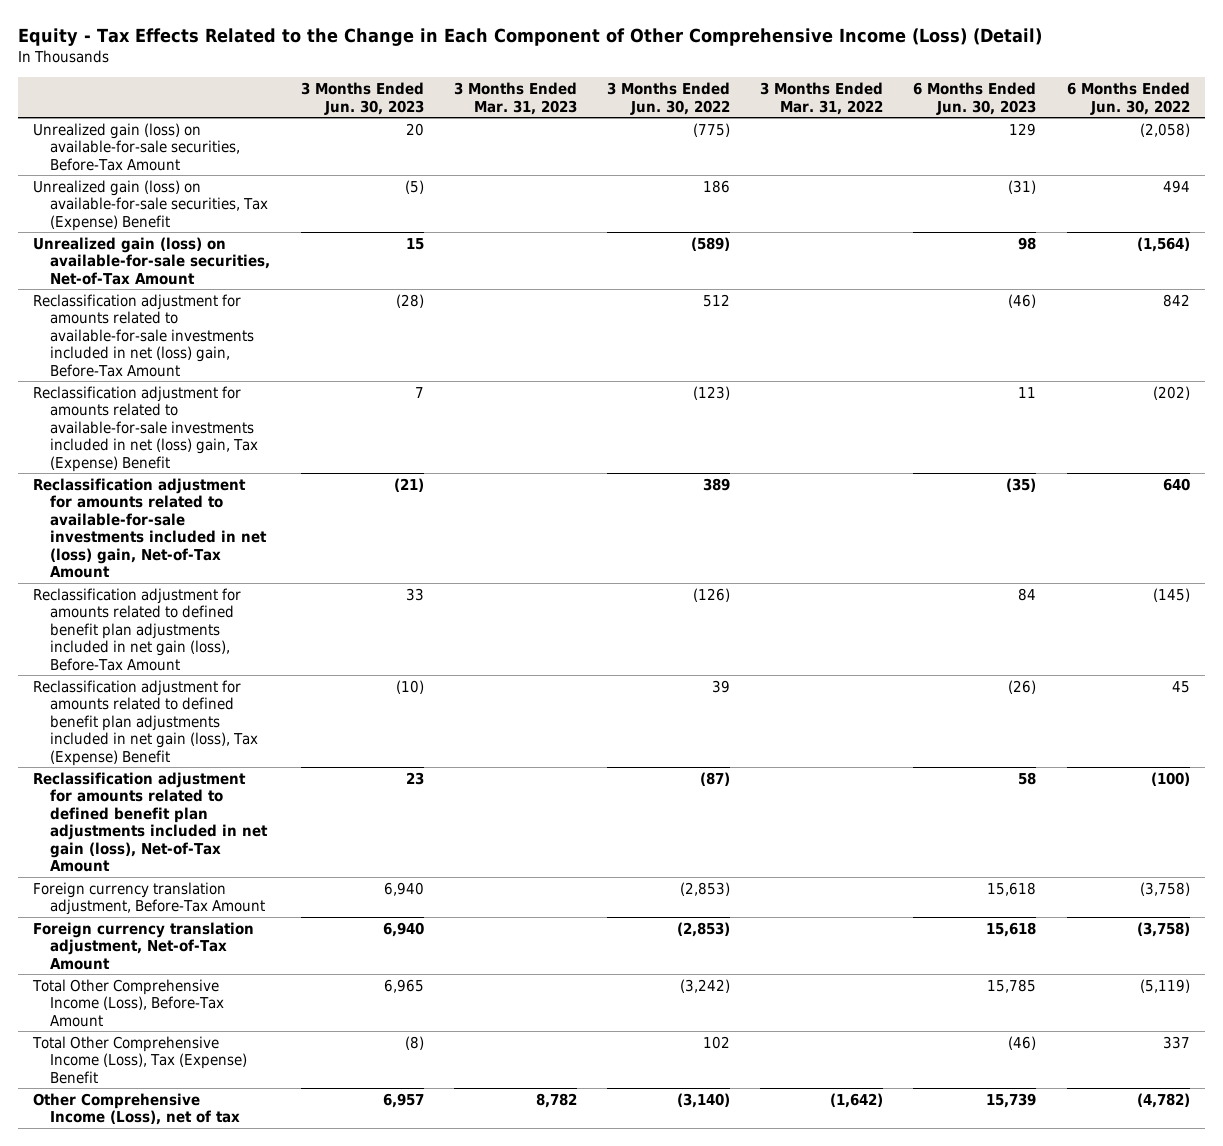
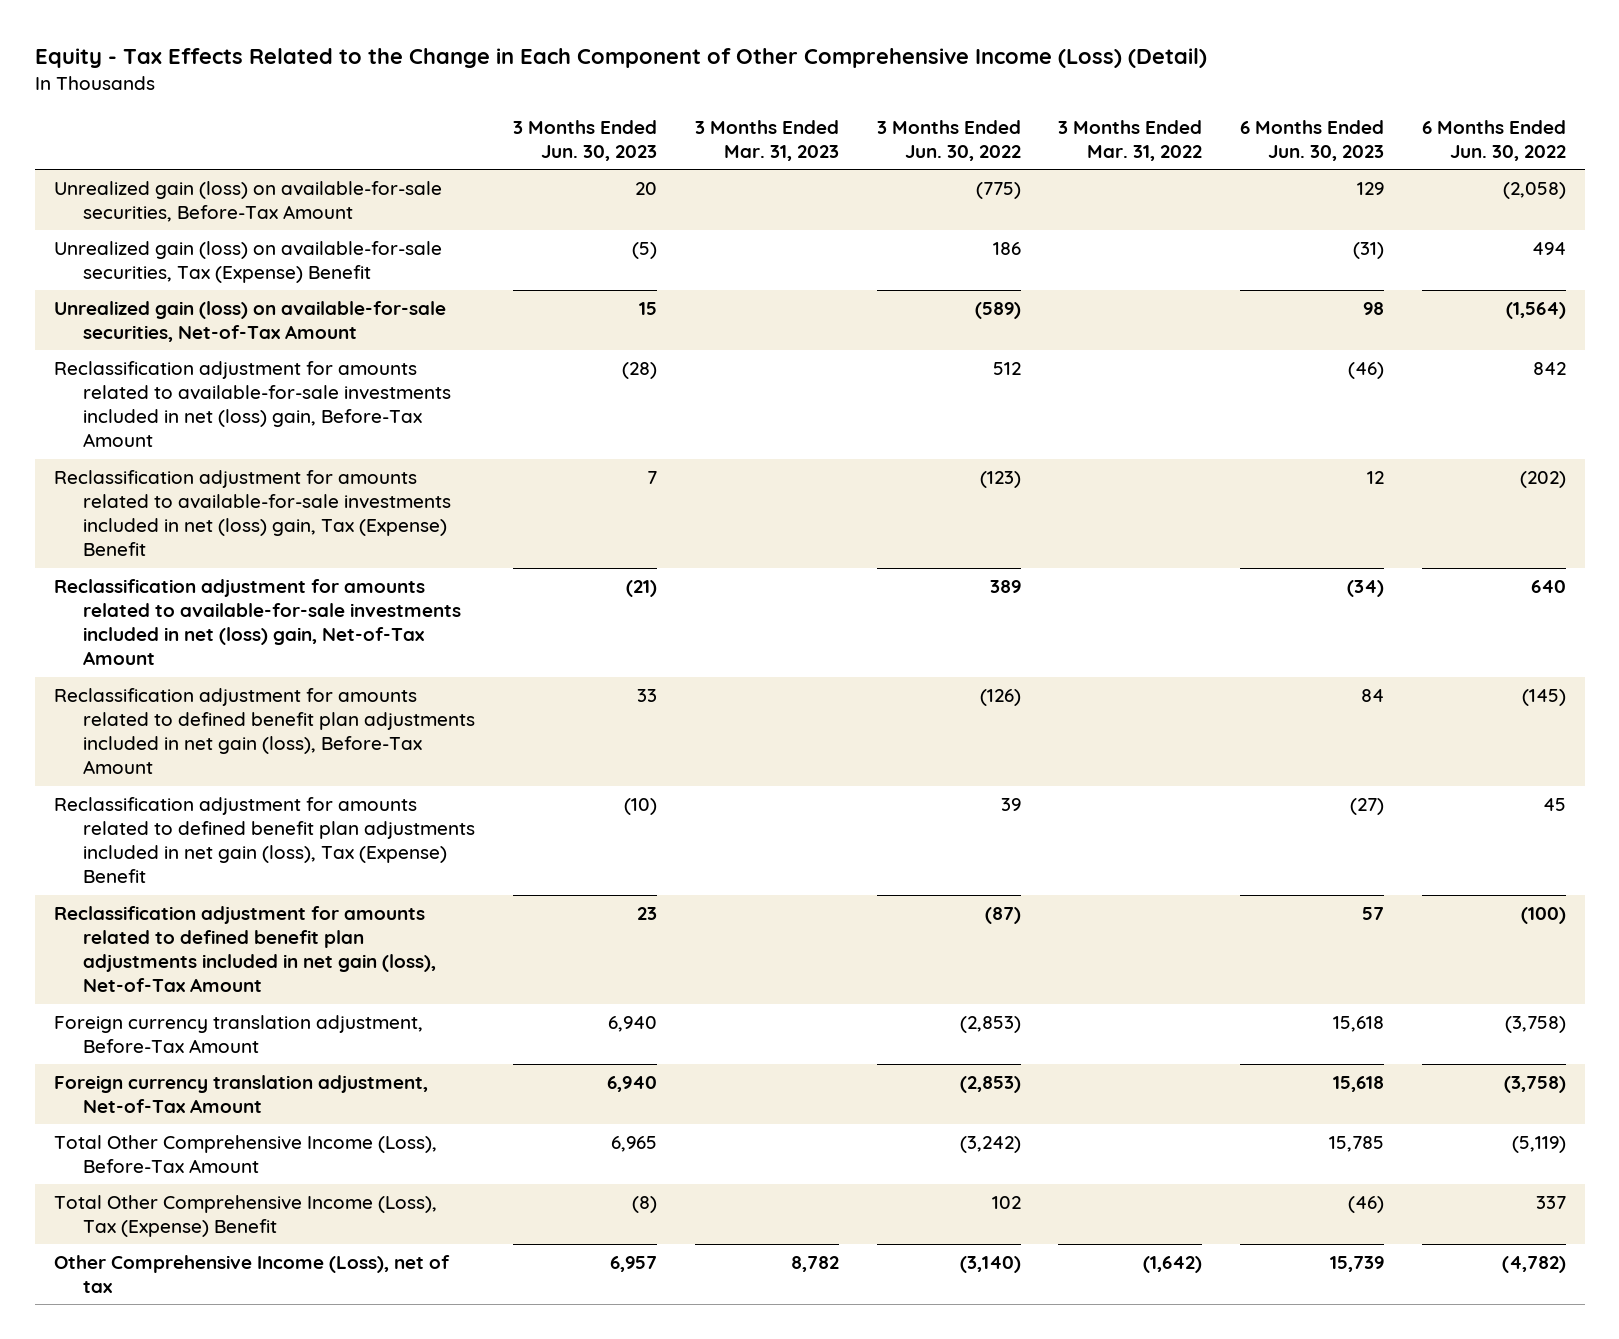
[1018,386,1037,398] 11 -> [1367,470,1385,484] 12
[1006,477,1037,492] (35) -> [1347,579,1385,597] (34)
[1008,679,1037,694] (26) -> [1350,797,1385,815] (27)
[1018,771,1037,785] 58 -> [1362,906,1385,920] 57

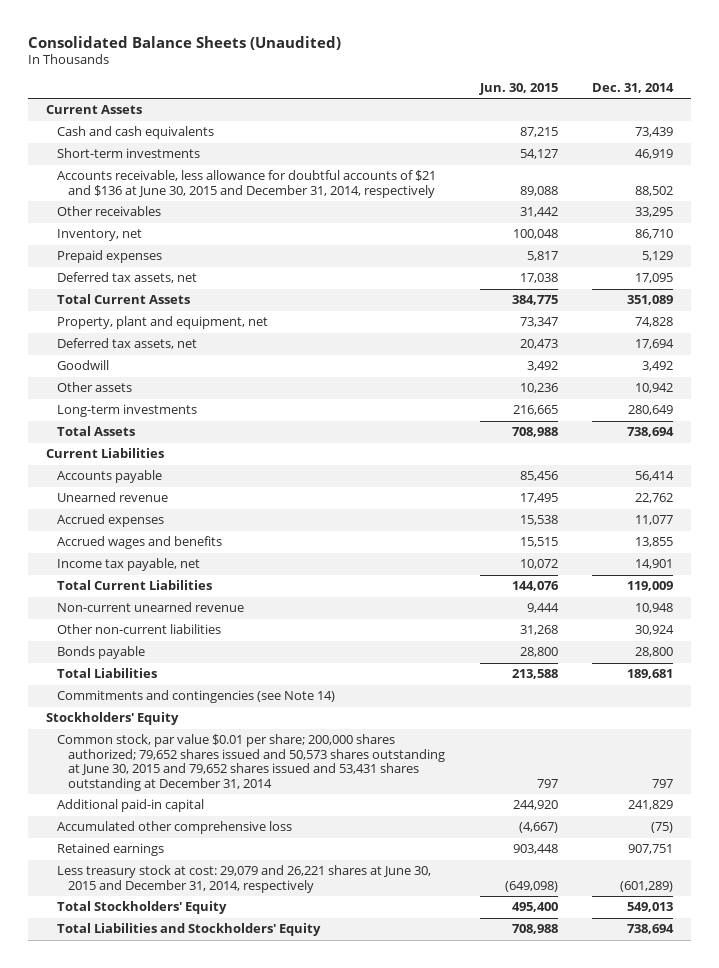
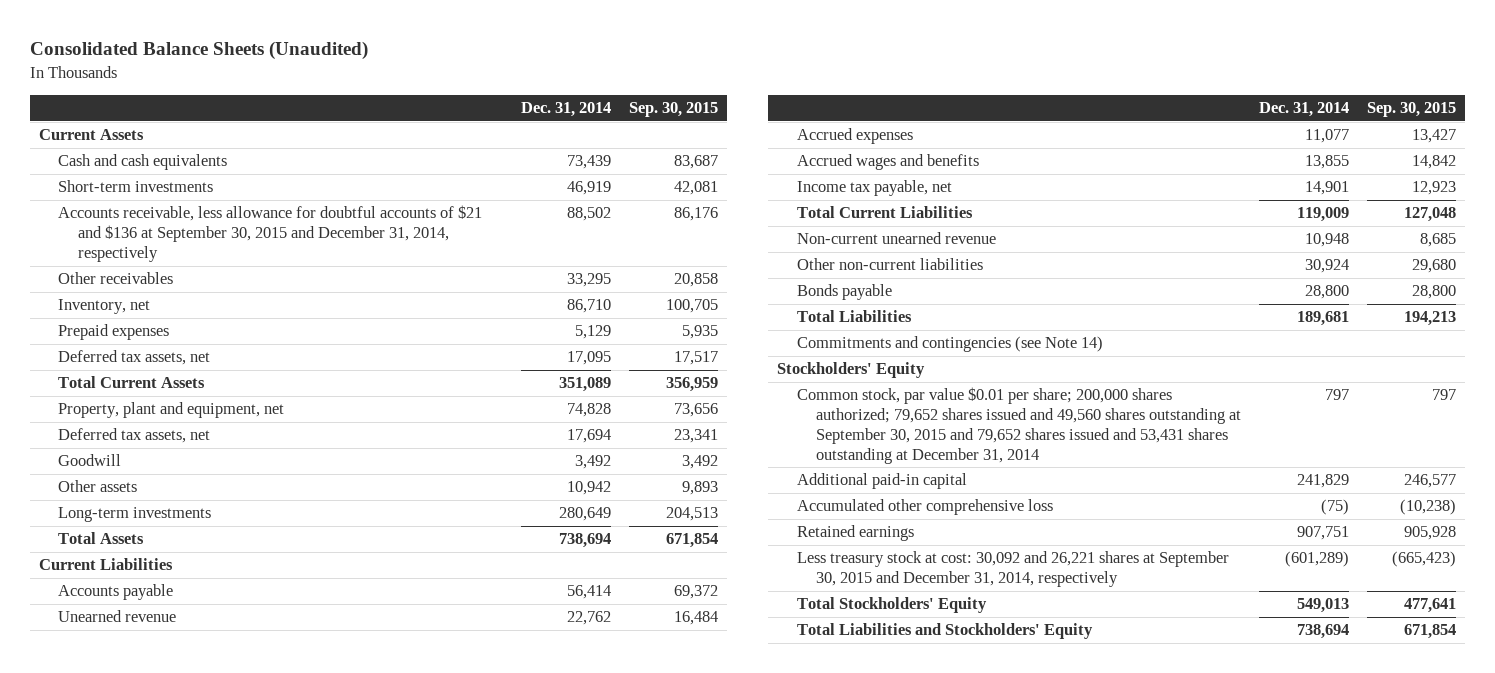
[478,82,558,95] Jun. 30, 2015 -> none
none -> [628,101,718,117] Sep. 30, 2015
[56,170,436,198] Accounts receivable, less allowance for doubtful accounts of $21 and $136 at June 30, 2015 and December 31, 2014, respectively -> [58,205,483,262] Accounts receivable, less allowance for doubtful accounts of $21 and $136 at September 30, 2015 and December 31, 2014, respectively
[56,734,445,791] Common stock, par value $0.01 per share; 200,000 shares authorized; 79,652 shares issued and 50,573 shares outstanding at June 30, 2015 and 79,652 shares issued and 53,431 shares outstanding at December 31, 2014 -> [796,387,1242,464] Common stock, par value $0.01 per share; 200,000 shares authorized; 79,652 shares issued and 49,560 shares outstanding at September 30, 2015 and 79,652 shares issued and 53,431 shares outstanding at December 31, 2014
[56,865,431,893] Less treasury stock at cost: 29,079 and 26,221 shares at June 30, 2015 and December 31, 2014, respectively -> [796,551,1229,588] Less treasury stock at cost: 30,092 and 26,221 shares at September 30, 2015 and December 31, 2014, respectively

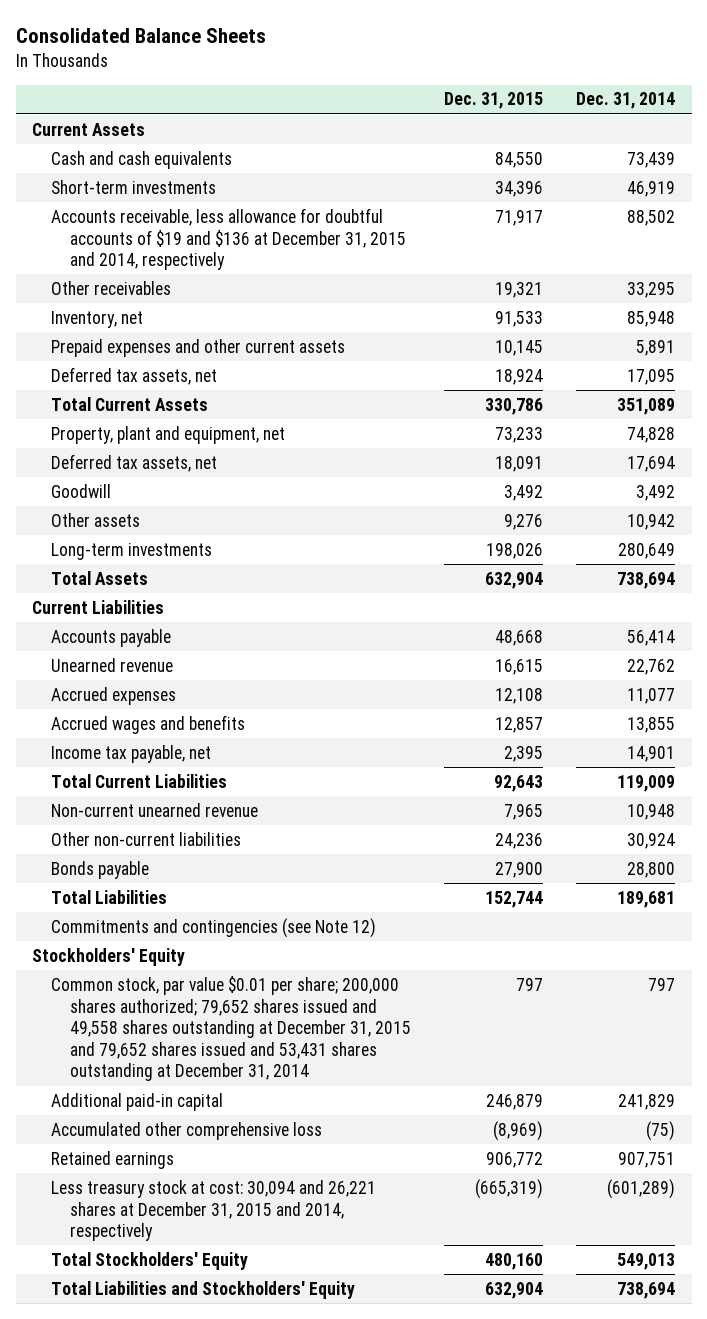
[29,41,368,61] Consolidated Balance Sheets (Unaudited) -> [15,28,266,44] Consolidated Balance Sheets
[628,101,718,117] Sep. 30, 2015 -> none
none -> [444,92,544,110] Dec. 31, 2015
[58,205,483,262] Accounts receivable, less allowance for doubtful accounts of $21 and $136 at September 30, 2015 and December 31, 2014, respectively -> [51,207,407,271] Accounts receivable, less allowance for doubtful accounts of $19 and $136 at December 31, 2015 and 2014, respectively
[58,324,170,341] Prepaid expenses -> none
[566,299,611,314] 86,710 -> [627,310,676,327] 85,948
none -> [51,338,346,357] Prepaid expenses and other current assets
[796,336,1103,353] Commitments and contingencies (see Note 14) -> [51,917,377,938] Commitments and contingencies (see Note 12)
[796,387,1242,464] Common stock, par value $0.01 per share; 200,000 shares authorized; 79,652 shares issued and 49,560 shares outstanding at September 30, 2015 and 79,652 shares issued and 53,431 shares outstanding at December 31, 2014 -> [51,975,412,1082] Common stock, par value $0.01 per share; 200,000 shares authorized; 79,652 shares issued and 49,558 shares outstanding at December 31, 2015 and 79,652 shares issued and 53,431 shares outstanding at December 31, 2014
[796,551,1229,588] Less treasury stock at cost: 30,092 and 26,221 shares at September 30, 2015 and December 31, 2014, respectively -> [51,1179,377,1242] Less treasury stock at cost: 30,094 and 26,221 shares at December 31, 2015 and 2014, respectively

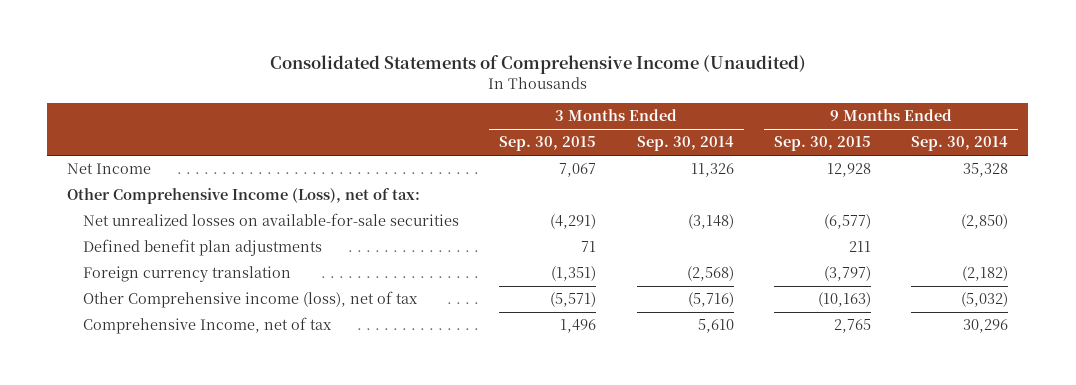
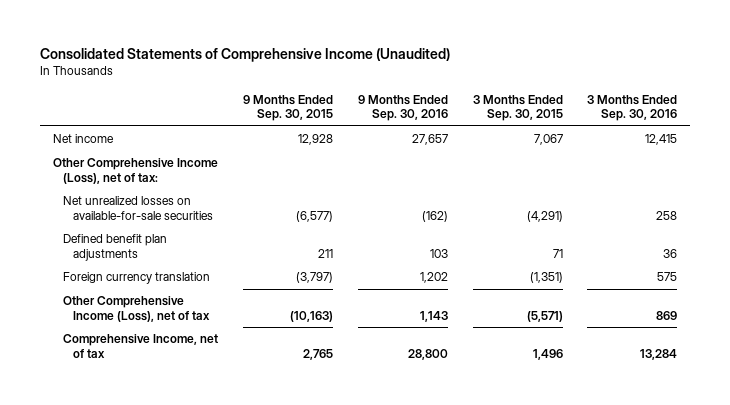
[636,136,734,152] Sep. 30, 2014 -> none
[911,136,1009,152] Sep. 30, 2014 -> none
none -> [357,94,448,122] 9 Months Ended Sep. 30, 2016
none -> [587,94,678,122] 3 Months Ended Sep. 30, 2016
[67,163,152,175] Net Income -> [52,134,114,144] Net income
[82,291,418,309] Other Comprehensive income (loss), net of tax -> [62,296,211,322] Other Comprehensive Income (Loss), net of tax

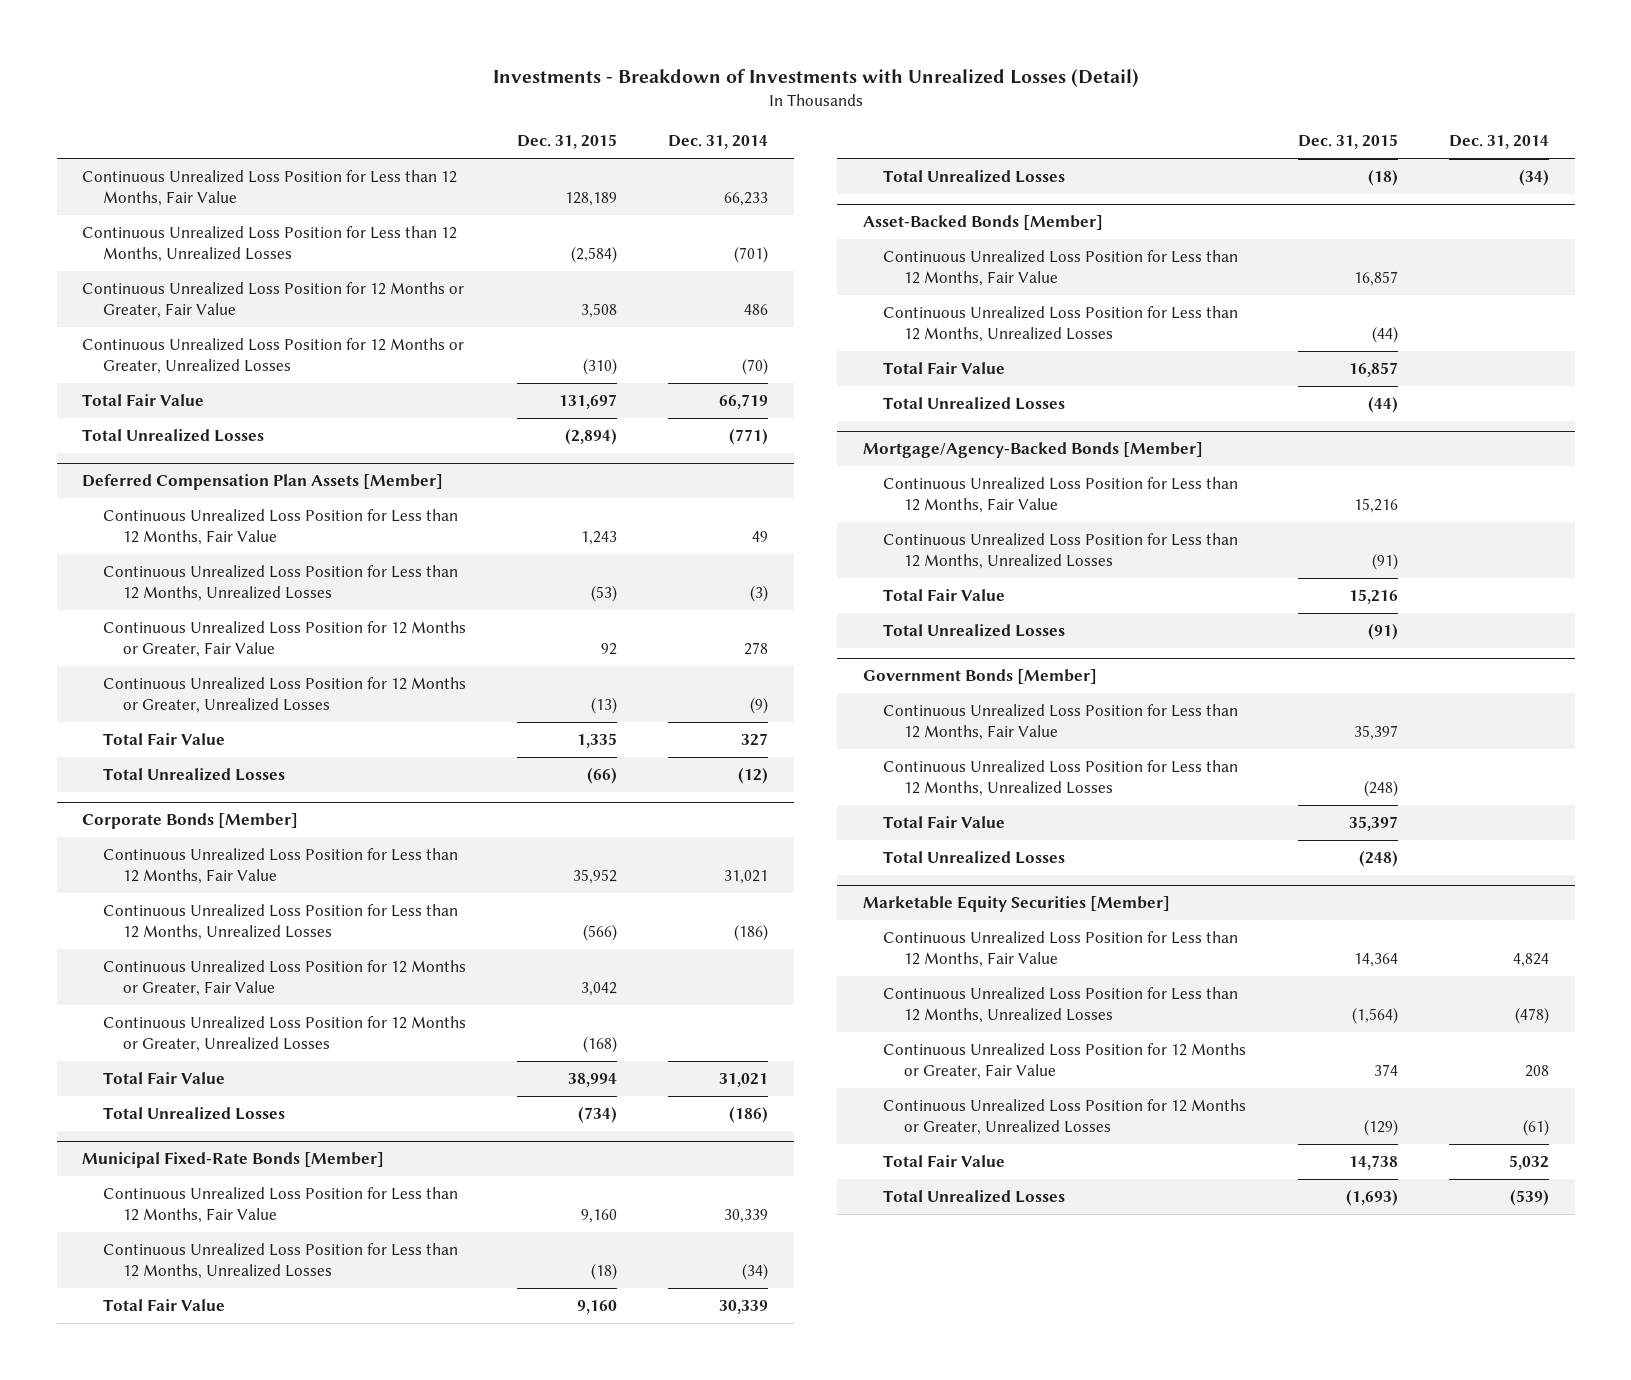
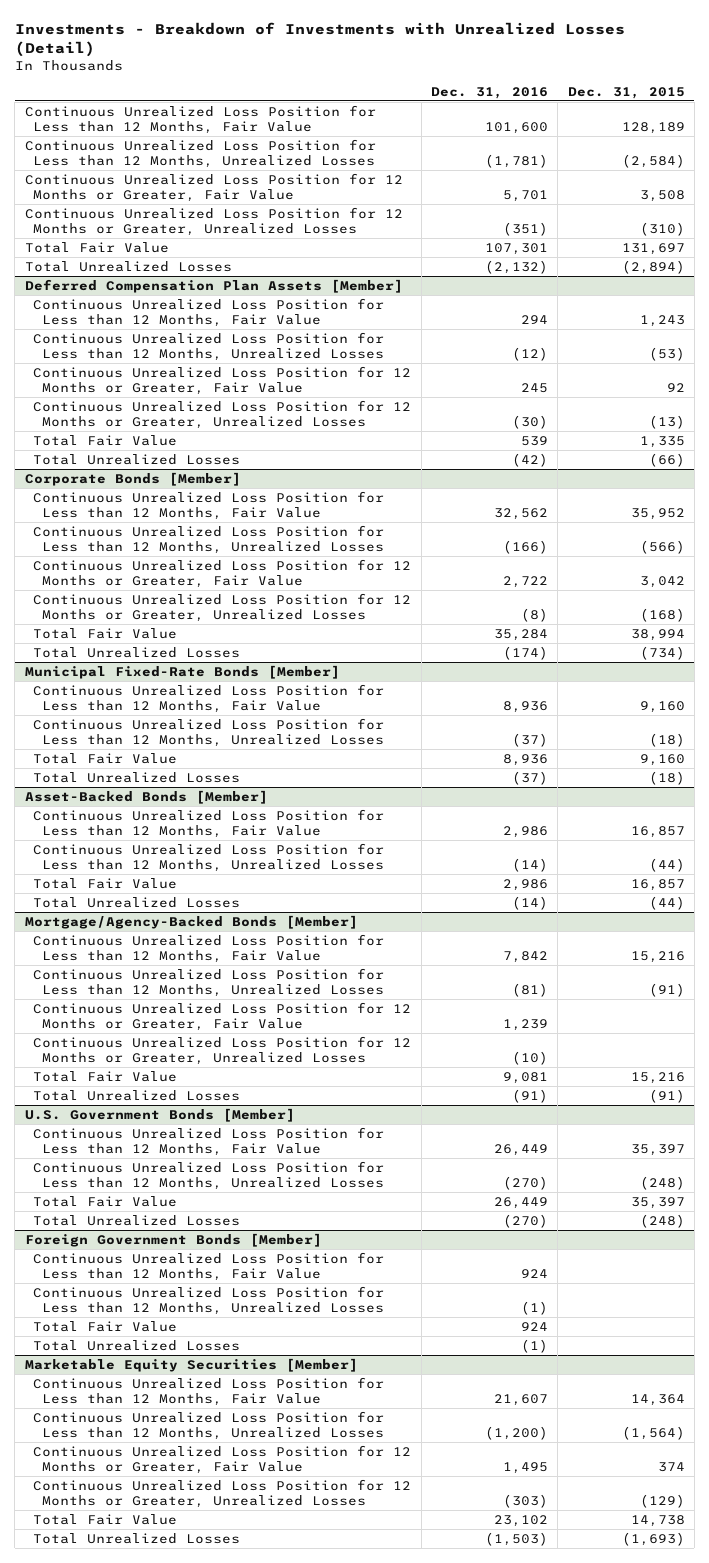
[668,135,769,150] Dec. 31, 2014 -> none
none -> [431,86,549,99] Dec. 31, 2016
none -> [33,1001,412,1031] Continuous Unrealized Loss Position for 12 Months or Greater, Fair Value
none -> [33,1035,412,1065] Continuous Unrealized Loss Position for 12 Months or Greater, Unrealized Losses
[862,669,1097,685] Government Bonds [Member] -> [24,1107,295,1122] U.S. Government Bonds [Member]
none -> [24,1232,322,1247] Foreign Government Bonds [Member]
none -> [33,1251,385,1281] Continuous Unrealized Loss Position for Less than 12 Months, Fair Value
none -> [33,1285,385,1315] Continuous Unrealized Loss Position for Less than 12 Months, Unrealized Losses
none -> [33,1320,178,1332] Total Fair Value
none -> [33,1339,241,1351] Total Unrealized Losses

